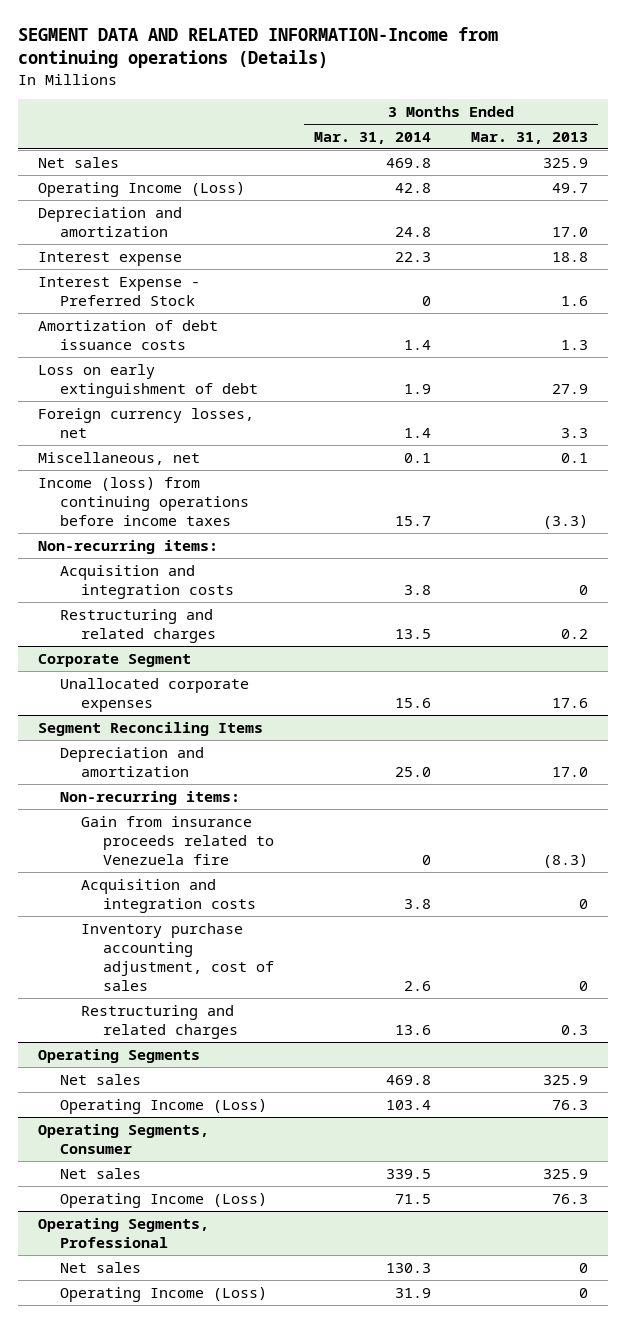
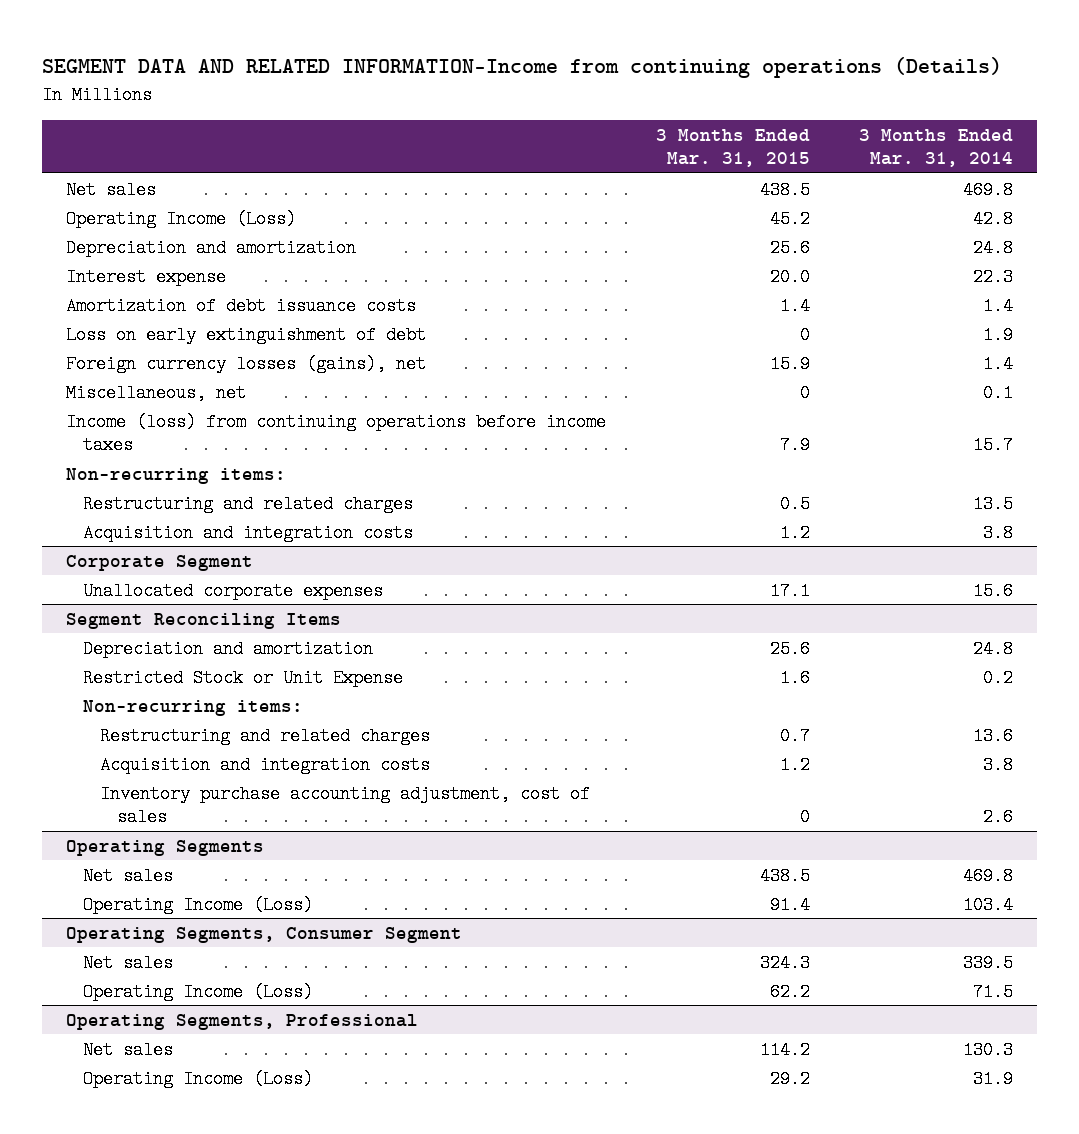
[470,131,588,144] Mar. 31, 2013 -> none
none -> [655,128,810,168] 3 Months Ended Mar. 31, 2015
[38,276,201,306] Interest Expense - Preferred Stock -> none
[38,407,255,438] Foreign currency losses, net -> [66,354,427,373] Foreign currency losses (gains), net
[59,564,235,599] Acquisition and integration costs -> [83,523,414,542] Acquisition and integration costs
[394,766,431,777] 25.0 -> [972,639,1013,658] 24.8
none -> [83,668,404,687] Restricted Stock or Unit Expense
[81,815,274,866] Gain from insurance proceeds related to Venezuela fire -> none
[81,1004,238,1039] Restructuring and related charges -> [100,726,431,745] Restructuring and related charges
[38,1123,210,1154] Operating Segments, Consumer -> [66,926,463,943] Operating Segments, Consumer Segment

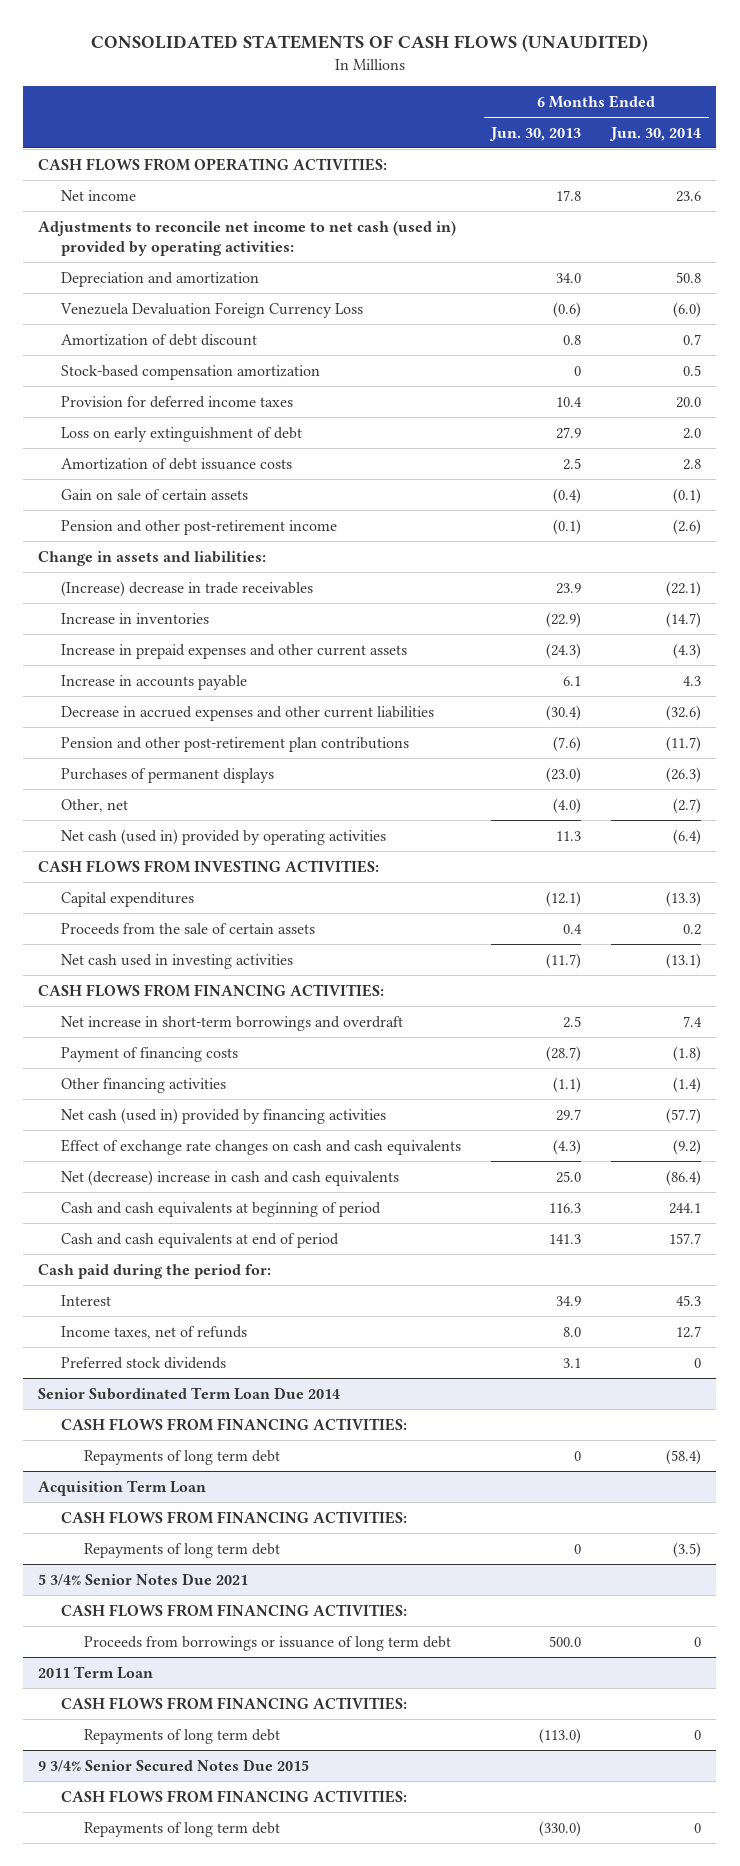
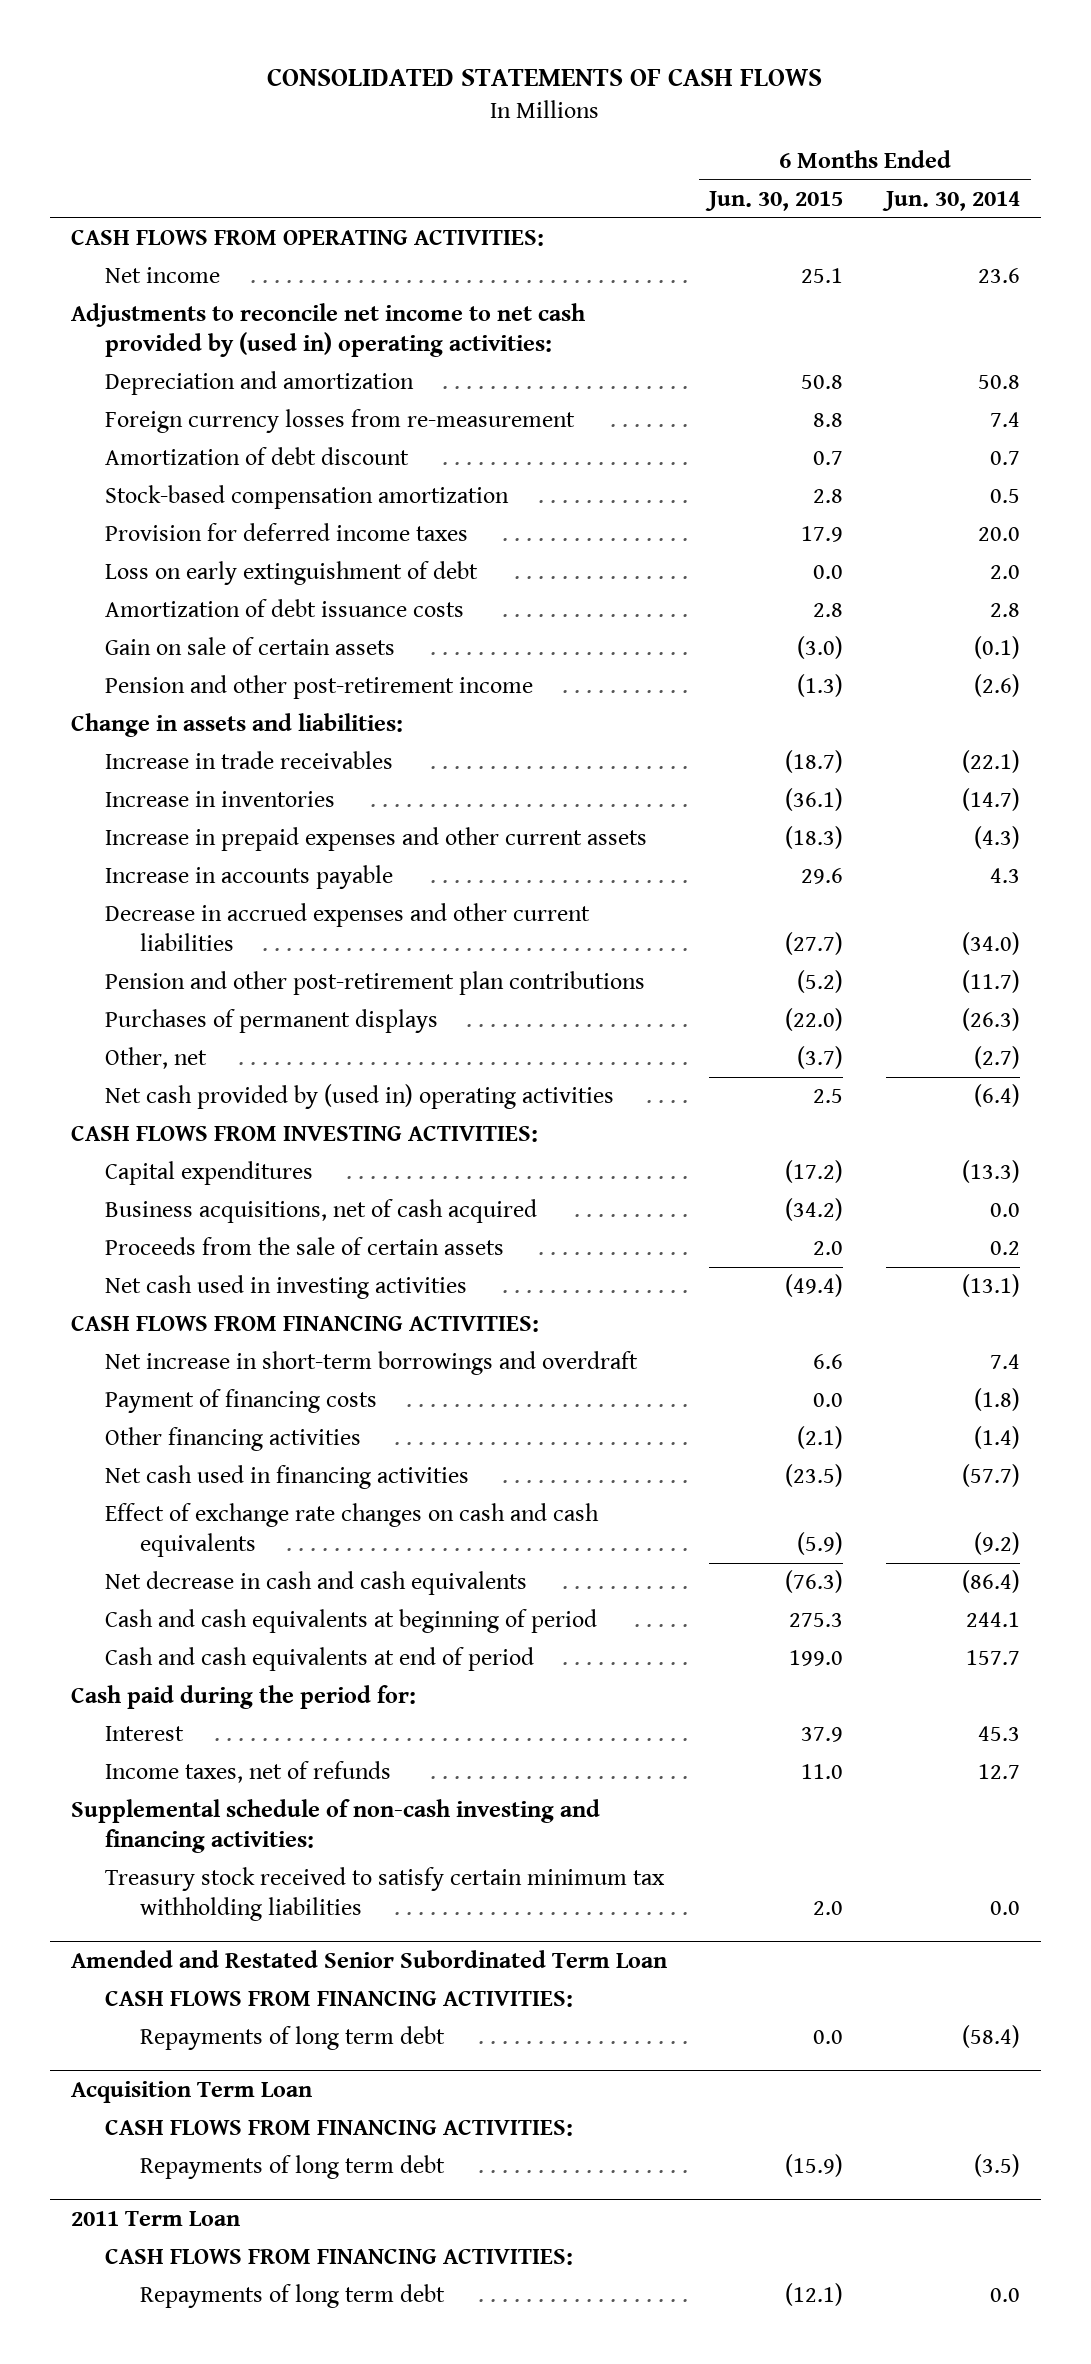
[90,34,648,53] CONSOLIDATED STATEMENTS OF CASH FLOWS (UNAUDITED) -> [267,68,823,87] CONSOLIDATED STATEMENTS OF CASH FLOWS
[489,126,582,141] Jun. 30, 2013 -> none
none -> [705,191,844,212] Jun. 30, 2015
[38,220,457,256] Adjustments to reconcile net income to net cash (used in) provided by operating activities: -> [70,303,585,358] Adjustments to reconcile net income to net cash provided by (used in) operating activities:
[60,301,364,318] Venezuela Devaluation Foreign Currency Loss -> [105,409,576,434] Foreign currency losses from re-measurement
[673,301,702,318] (6.0) -> [990,412,1021,428] 7.4
[61,580,314,597] (Increase) decrease in trade receivables -> [105,751,394,770] Increase in trade receivables
[666,704,702,721] (32.6) -> [962,932,1021,956] (34.0)
[61,828,387,845] Net cash (used in) provided by operating activities -> [105,1084,615,1110] Net cash provided by (used in) operating activities
none -> [105,1199,538,1224] Business acquisitions, net of cash acquired
[61,1107,387,1124] Net cash (used in) provided by financing activities -> [105,1465,470,1490] Net cash used in financing activities
[61,1169,400,1186] Net (decrease) increase in cash and cash equivalents -> [105,1571,528,1596] Net decrease in cash and cash equivalents
[61,1356,227,1369] Preferred stock dividends -> none
[38,1386,341,1400] Senior Subordinated Term Loan Due 2014 -> none
none -> [70,1799,600,1854] Supplemental schedule of non-cash investing and financing activities:
none -> [105,1867,666,1922] Treasury stock received to satisfy certain minimum tax withholding liabilities
none -> [70,1950,667,1969] Amended and Restated Senior Subordinated Term Loan
[38,1572,249,1586] 5 3/4% Senior Notes Due 2021 -> none
[61,1603,408,1617] CASH FLOWS FROM FINANCING ACTIVITIES: -> none
[83,1635,451,1651] Proceeds from borrowings or issuance of long term debt -> none
[38,1758,310,1772] 9 3/4% Senior Secured Notes Due 2015 -> none
[61,1789,408,1803] CASH FLOWS FROM FINANCING ACTIVITIES: -> none
[83,1821,280,1837] Repayments of long term debt -> none
[694,1729,702,1740] 0 -> [990,2288,1021,2303] 0.0

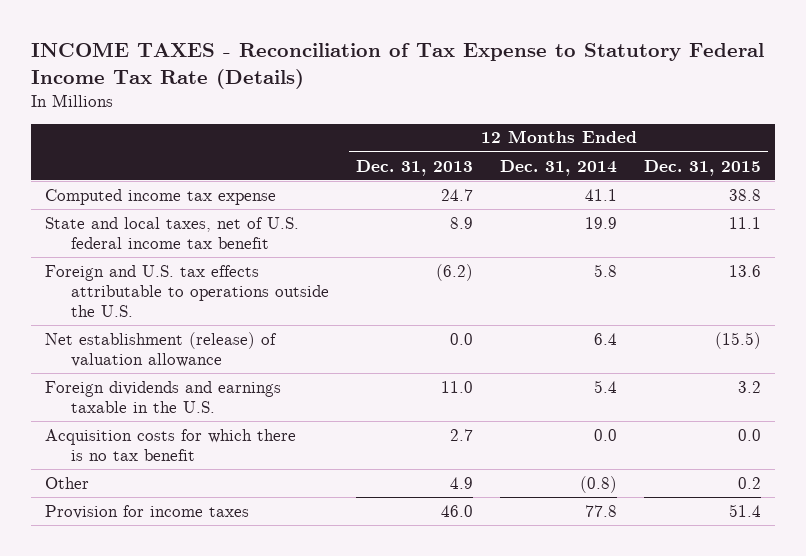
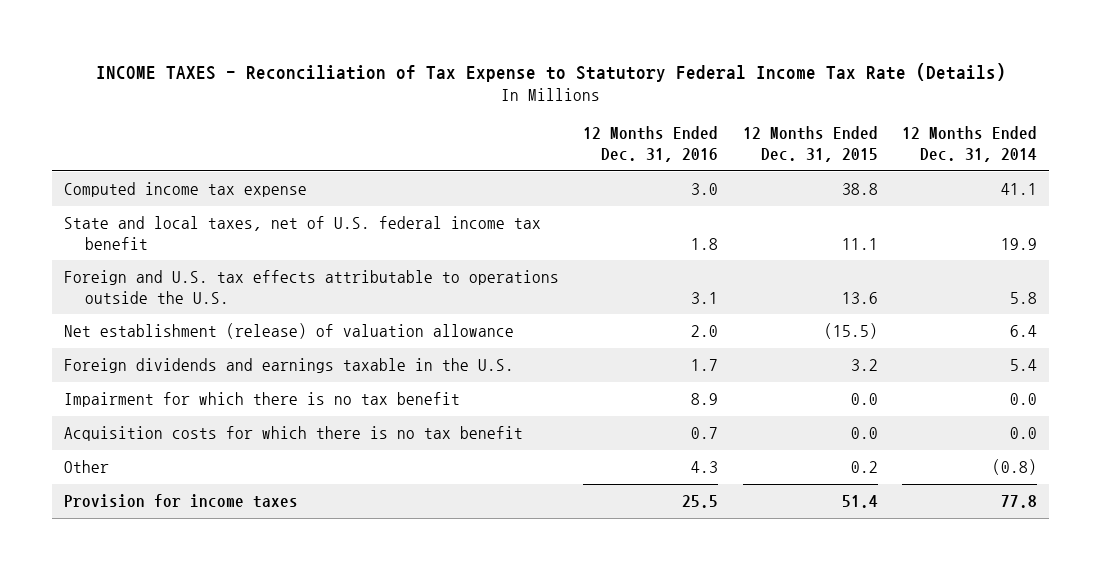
[355,159,473,176] Dec. 31, 2013 -> none
none -> [583,126,719,163] 12 Months Ended Dec. 31, 2016
none -> [64,392,461,408] Impairment for which there is no tax benefit

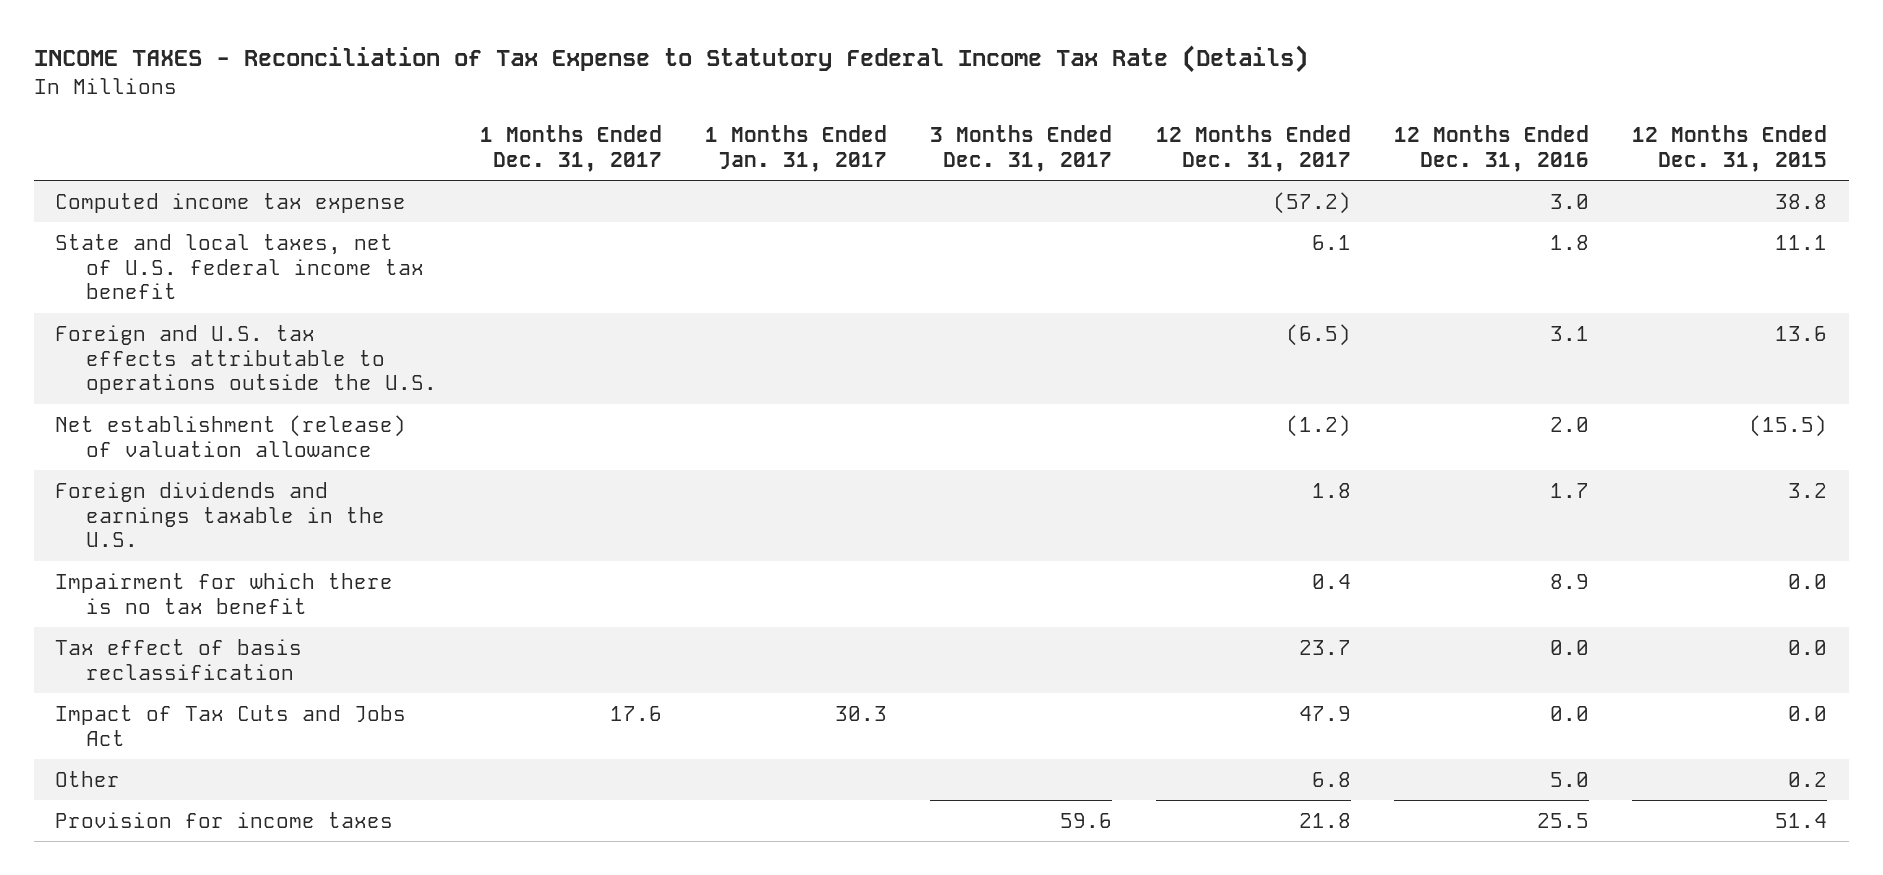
[902,126,1038,163] 12 Months Ended Dec. 31, 2014 -> none
none -> [479,125,662,172] 1 Months Ended Dec. 31, 2017
none -> [705,125,888,172] 1 Months Ended Jan. 31, 2017
none -> [930,125,1113,172] 3 Months Ended Dec. 31, 2017
none -> [1155,125,1351,172] 12 Months Ended Dec. 31, 2017
[64,426,524,442] Acquisition costs for which there is no tax benefit -> none
none -> [55,638,303,680] Tax effect of basis reclassification
none -> [55,704,407,746] Impact of Tax Cuts and Jobs Act
[691,461,719,474] 4.3 -> [1550,771,1590,787] 5.0

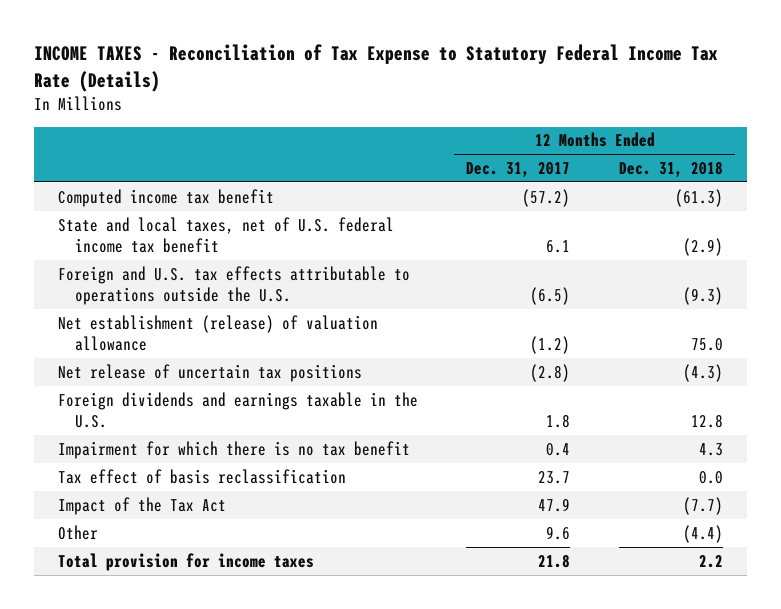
[479,125,662,172] 1 Months Ended Dec. 31, 2017 -> none
[705,125,888,172] 1 Months Ended Jan. 31, 2017 -> none
[930,125,1113,172] 3 Months Ended Dec. 31, 2017 -> none
[1394,125,1590,172] 12 Months Ended Dec. 31, 2016 -> none
[1632,125,1828,172] 12 Months Ended Dec. 31, 2015 -> none
none -> [618,161,723,179] Dec. 31, 2018
[55,192,407,213] Computed income tax expense -> [58,188,275,207] Computed income tax benefit
none -> [58,363,363,382] Net release of uncertain tax positions
[55,704,407,746] Impact of Tax Cuts and Jobs Act -> [58,496,227,515] Impact of the Tax Act
[1311,771,1351,787] 6.8 -> [546,525,571,540] 9.6
[55,811,394,828] Provision for income taxes -> [58,552,315,571] Total provision for income taxes

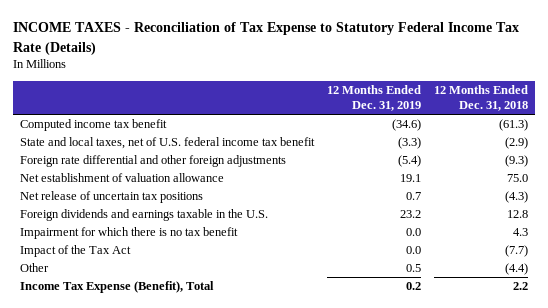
[466,162,571,179] Dec. 31, 2017 -> none
none -> [326,84,421,112] 12 Months Ended Dec. 31, 2019
[58,265,411,305] Foreign and U.S. tax effects attributable to operations outside the U.S. -> [19,155,286,168] Foreign rate differential and other foreign adjustments
[58,314,379,351] Net establishment (release) of valuation allowance -> [19,173,224,183] Net establishment of valuation allowance
[58,468,347,484] Tax effect of basis reclassification -> none
[58,552,315,571] Total provision for income taxes -> [19,281,214,294] Income Tax Expense (Benefit), Total

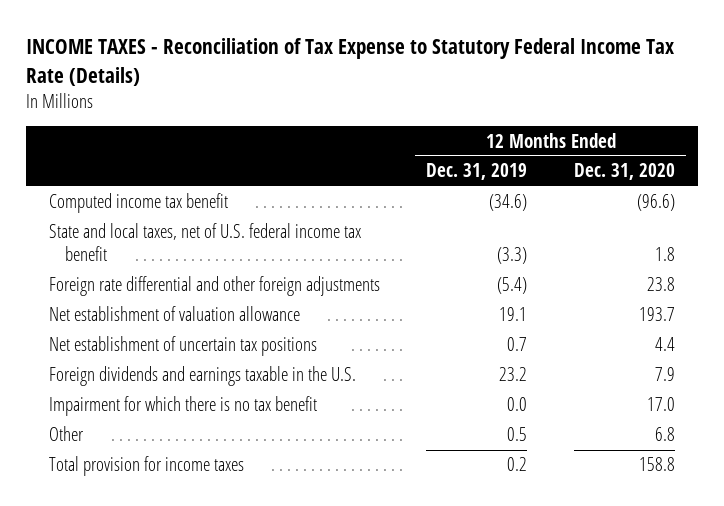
[434,84,529,112] 12 Months Ended Dec. 31, 2018 -> none
none -> [573,163,675,181] Dec. 31, 2020
[19,191,203,204] Net release of uncertain tax positions -> [49,336,318,357] Net establishment of uncertain tax positions
[19,245,131,258] Impact of the Tax Act -> none
[19,281,214,294] Income Tax Expense (Benefit), Total -> [49,456,245,477] Total provision for income taxes

